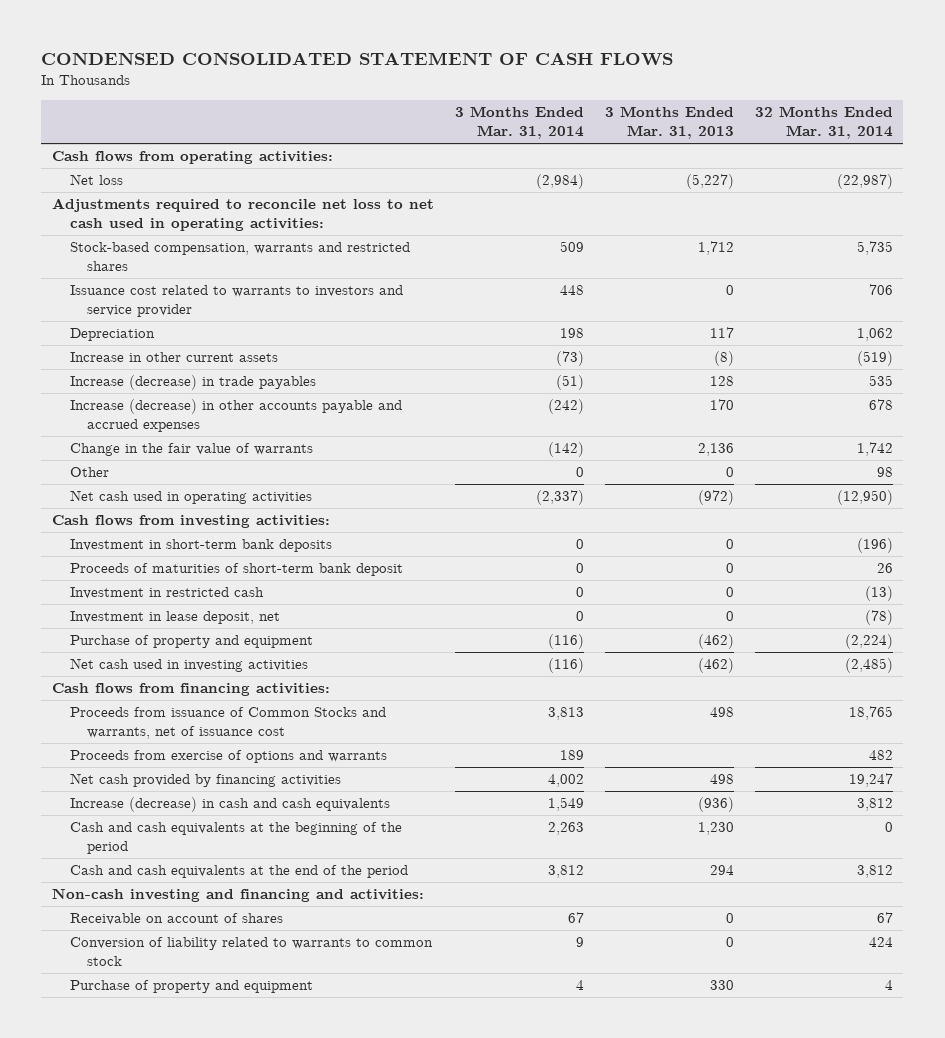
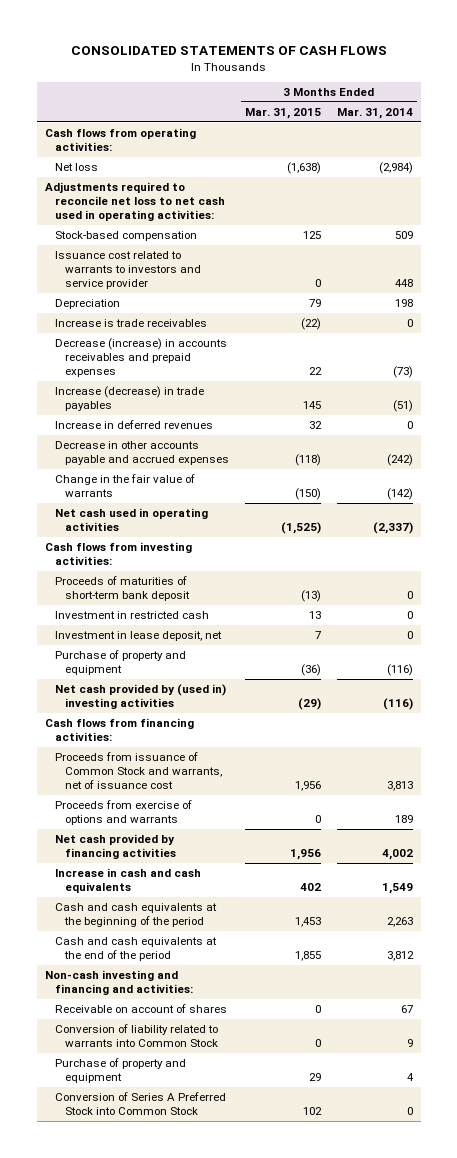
[41,51,674,66] CONDENSED CONSOLIDATED STATEMENT OF CASH FLOWS -> [70,45,387,55] CONSOLIDATED STATEMENTS OF CASH FLOWS
[604,106,734,140] 3 Months Ended Mar. 31, 2013 -> none
[754,106,893,140] 32 Months Ended Mar. 31, 2014 -> none
none -> [245,107,322,119] Mar. 31, 2015
[69,242,410,272] Stock-based compensation, warrants and restricted shares -> none
none -> [55,231,198,242] Stock-based compensation
none -> [55,319,208,328] Increase is trade receivables
[69,352,278,363] Increase in other current assets -> [55,338,228,377] Decrease (increase) in accounts receivables and prepaid expenses
none -> [55,420,214,430] Increase in deferred revenues
[69,399,402,433] Increase (decrease) in other accounts payable and accrued expenses -> [55,441,230,465] Decrease in other accounts payable and accrued expenses
[69,467,109,478] Other -> none
[69,539,332,553] Investment in short-term bank deposits -> none
[69,658,308,673] Net cash used in investing activities -> [55,684,227,709] Net cash provided by (used in) investing activities
[69,707,386,740] Proceeds from issuance of Common Stocks and warrants, net of issuance cost -> [55,752,223,789] Proceeds from issuance of Common Stock and warrants, net of issuance cost
[69,797,390,813] Increase (decrease) in cash and cash equivalents -> [55,868,202,893] Increase in cash and cash equivalents
[69,937,433,967] Conversion of liability related to warrants to common stock -> [55,1024,219,1047] Conversion of liability related to warrants into Common Stock
none -> [55,1092,227,1115] Conversion of Series A Preferred Stock into Common Stock

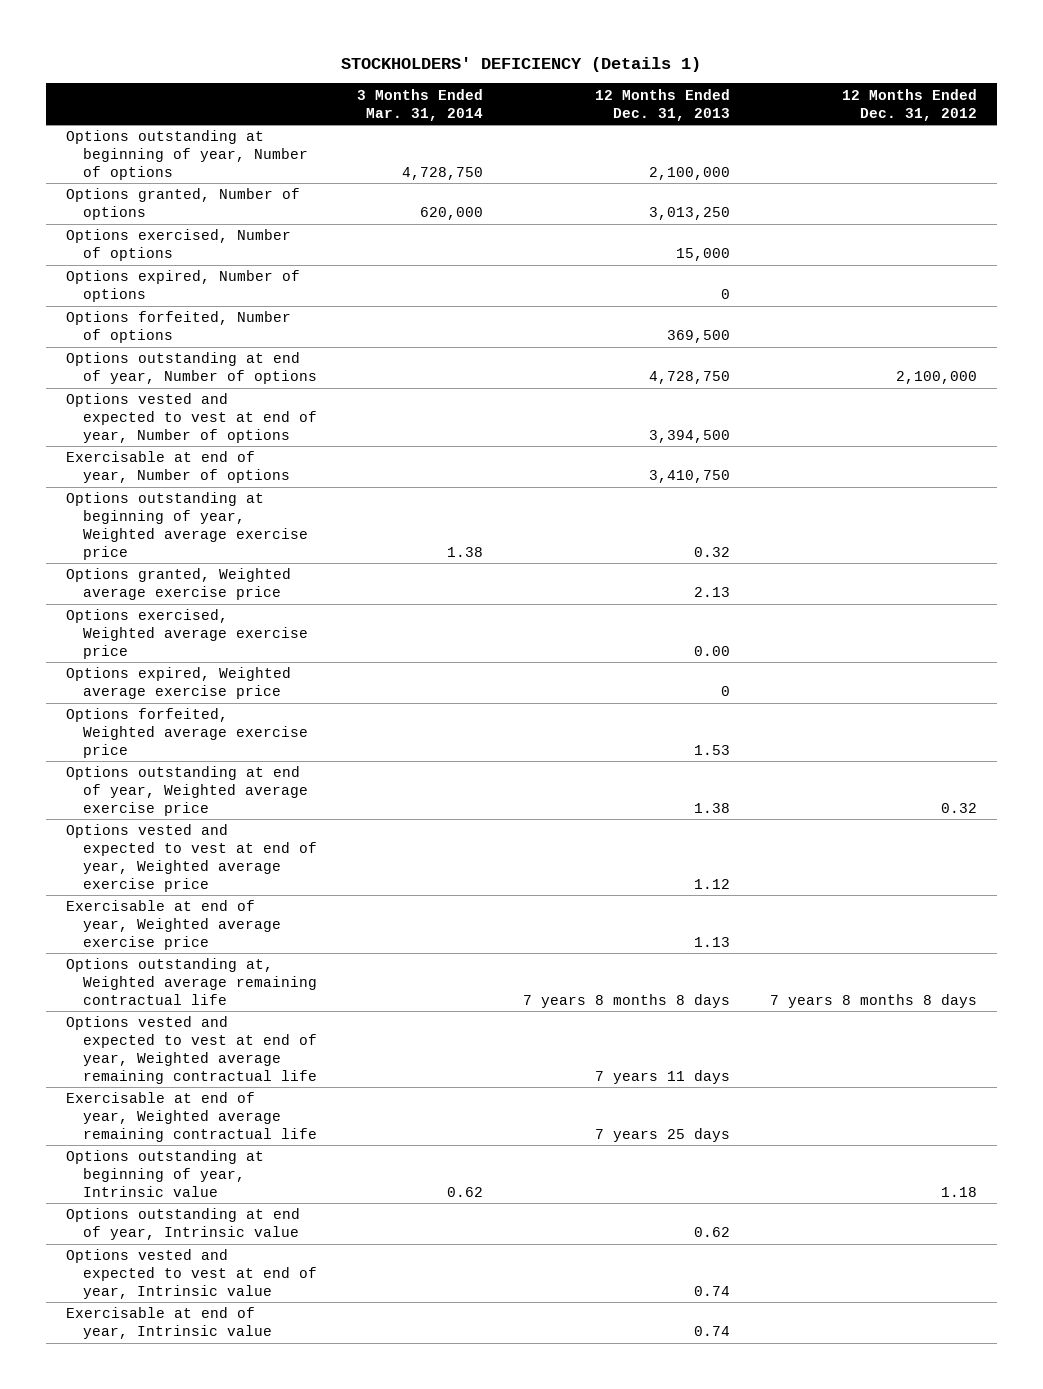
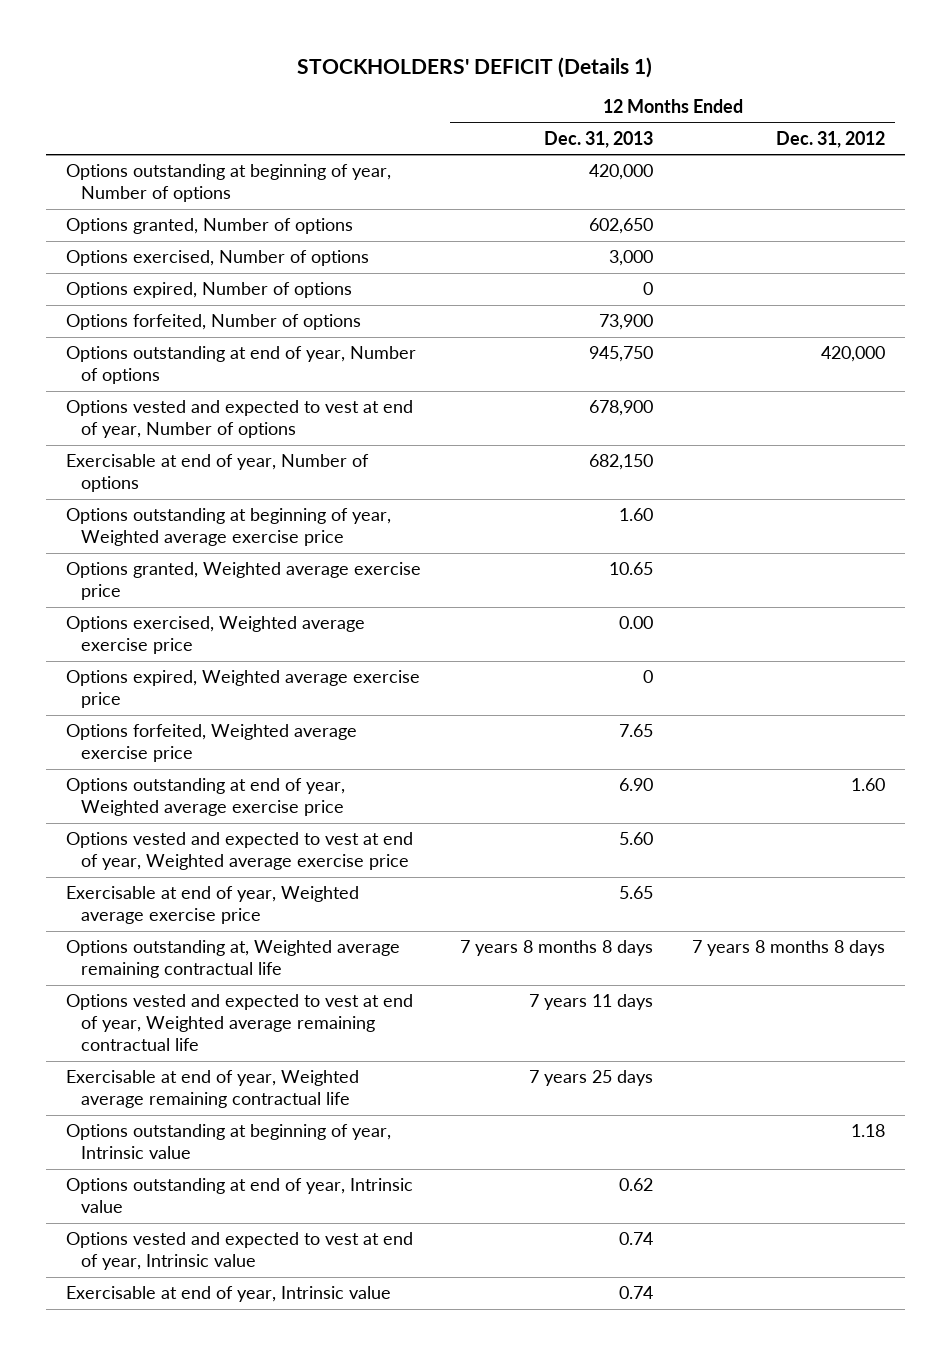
[341,56,702,72] STOCKHOLDERS' DEFICIENCY (Details 1) -> [297,56,653,78] STOCKHOLDERS' DEFICIT (Details 1)
[356,88,483,121] 3 Months Ended Mar. 31, 2014 -> none
[648,166,730,180] 2,100,000 -> [588,164,653,181] 420,000
[648,207,730,221] 3,013,250 -> [588,218,653,235] 602,650
[675,248,730,262] 15,000 -> [608,250,653,267] 3,000
[666,330,730,344] 369,500 -> [598,314,653,331] 73,900
[648,371,730,385] 4,728,750 -> [588,346,653,363] 945,750
[895,371,977,385] 2,100,000 -> [821,346,886,363] 420,000
[648,429,730,443] 3,394,500 -> [588,400,653,417] 678,900
[648,470,730,484] 3,410,750 -> [588,454,653,471] 682,150
[693,546,730,557] 0.32 -> [618,508,653,522] 1.60
[693,587,730,598] 2.13 -> [608,562,653,576] 10.65
[693,744,730,755] 1.53 -> [618,724,653,738] 7.65
[693,802,730,813] 1.38 -> [618,778,653,792] 6.90
[940,802,977,813] 0.32 -> [851,778,886,792] 1.60
[693,878,730,889] 1.12 -> [618,832,653,846] 5.60
[693,936,730,947] 1.13 -> [618,886,653,900] 5.65

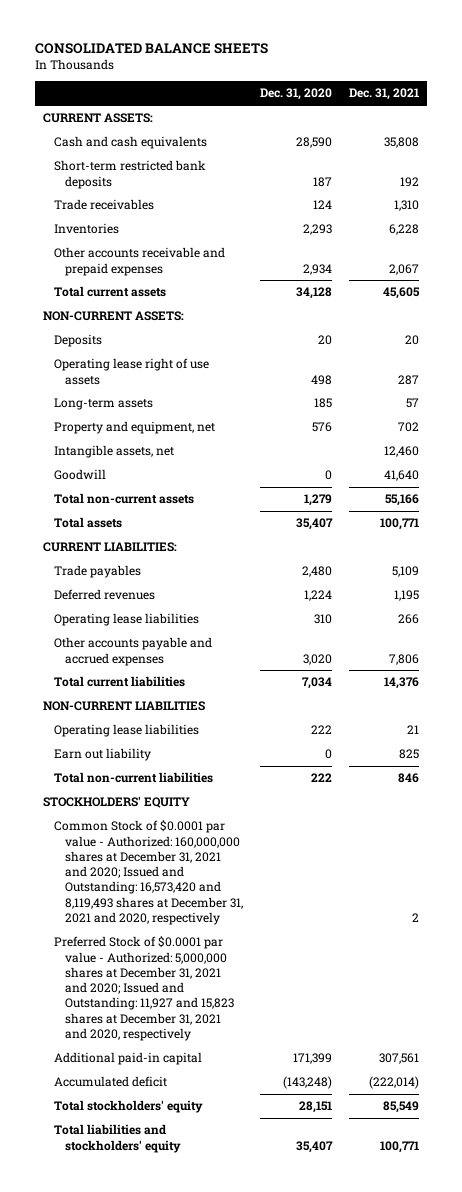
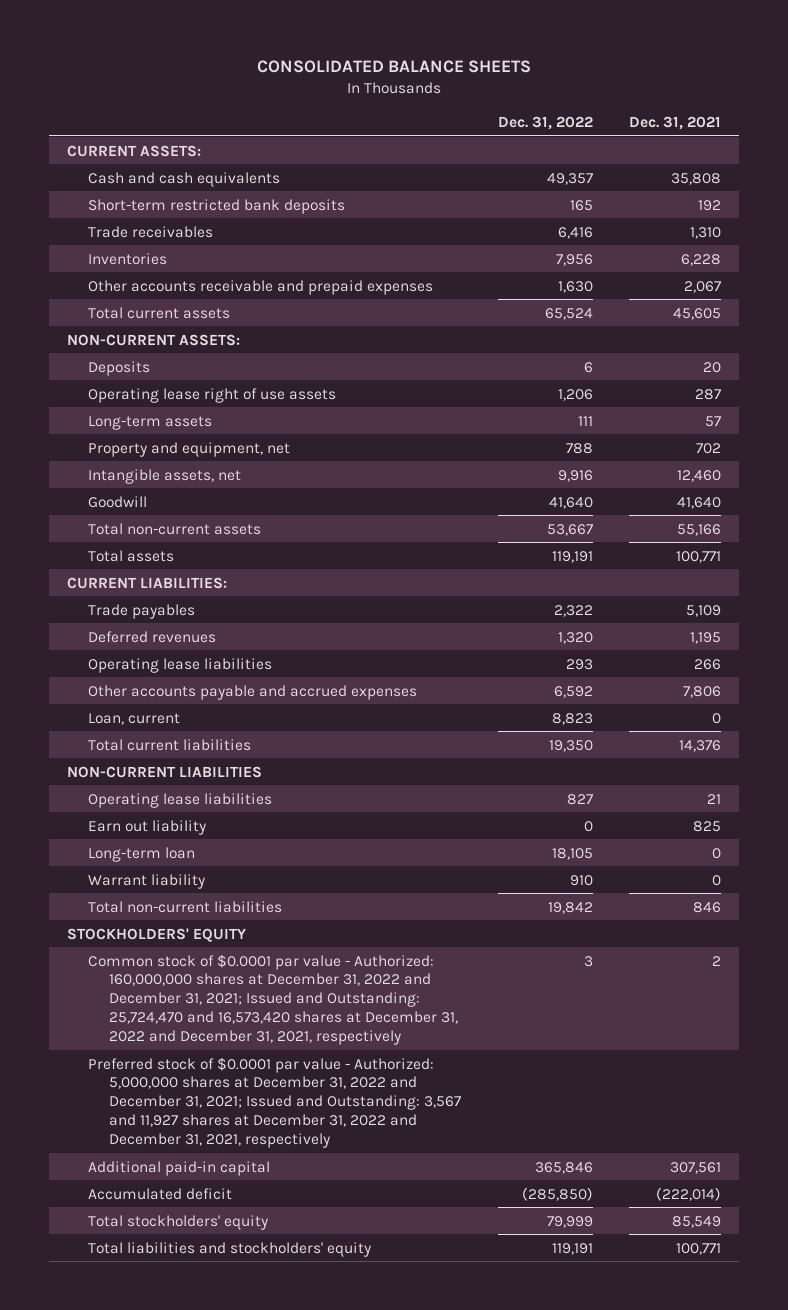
[259,88,332,101] Dec. 31, 2020 -> none
none -> [497,115,593,130] Dec. 31, 2022
none -> [88,712,181,725] Loan, current
none -> [88,846,196,862] Long-term loan
none -> [88,873,206,889] Warrant liability
[54,820,243,925] Common Stock of $0.0001 par value - Authorized: 160,000,000 shares at December 31, 2021 and 2020; Issued and Outstanding: 16,573,420 and 8,119,493 shares at December 31, 2021 and 2020, respectively -> [88,953,459,1046] Common stock of $0.0001 par value - Authorized: 160,000,000 shares at December 31, 2022 and December 31, 2021; Issued and Outstanding: 25,724,470 and 16,573,420 shares at December 31, 2022 and December 31, 2021, respectively
[54,936,234,1041] Preferred Stock of $0.0001 par value - Authorized: 5,000,000 shares at December 31, 2021 and 2020; Issued and Outstanding: 11,927 and 15,823 shares at December 31, 2021 and 2020, respectively -> [88,1056,462,1149] Preferred stock of $0.0001 par value - Authorized: 5,000,000 shares at December 31, 2022 and December 31, 2021; Issued and Outstanding: 3,567 and 11,927 shares at December 31, 2022 and December 31, 2021, respectively

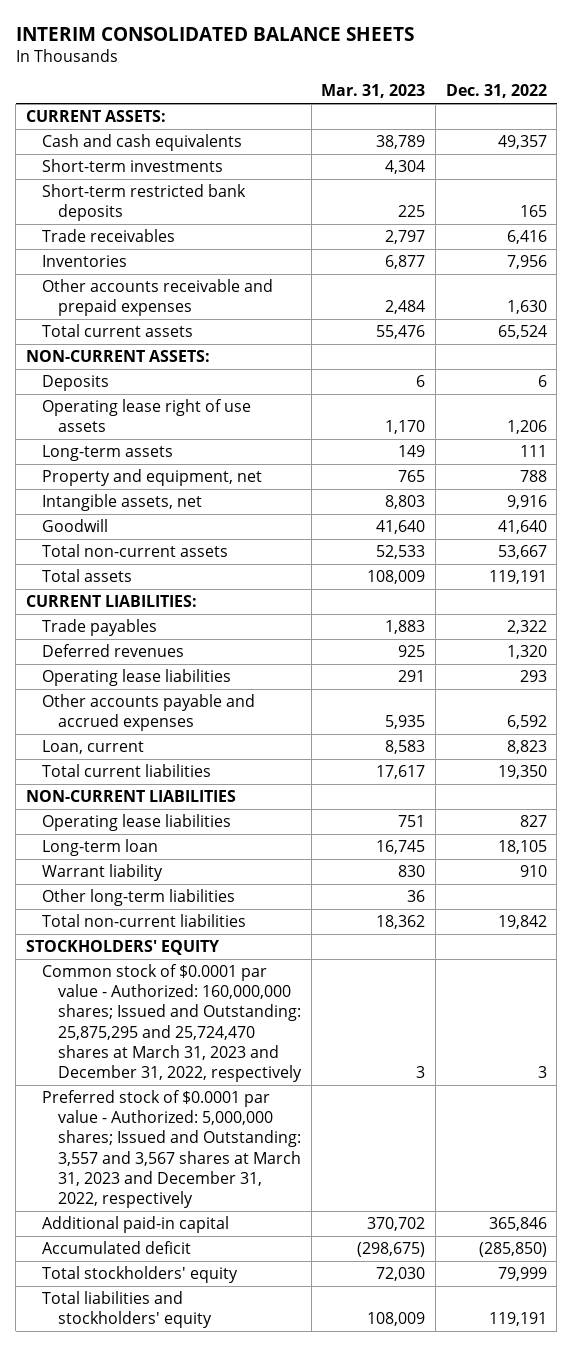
[256,60,531,74] CONSOLIDATED BALANCE SHEETS -> [15,26,414,41] INTERIM CONSOLIDATED BALANCE SHEETS
[629,115,722,130] Dec. 31, 2021 -> none
none -> [321,84,426,99] Mar. 31, 2023
none -> [41,159,223,173] Short-term investments
[88,819,207,835] Earn out liability -> none
none -> [41,889,235,907] Other long-term liabilities
[88,953,459,1046] Common stock of $0.0001 par value - Authorized: 160,000,000 shares at December 31, 2022 and December 31, 2021; Issued and Outstanding: 25,724,470 and 16,573,420 shares at December 31, 2022 and December 31, 2021, respectively -> [41,964,302,1083] Common stock of $0.0001 par value - Authorized: 160,000,000 shares; Issued and Outstanding: 25,875,295 and 25,724,470 shares at March 31, 2023 and December 31, 2022, respectively
[88,1056,462,1149] Preferred stock of $0.0001 par value - Authorized: 5,000,000 shares at December 31, 2022 and December 31, 2021; Issued and Outstanding: 3,567 and 11,927 shares at December 31, 2022 and December 31, 2021, respectively -> [41,1090,301,1209] Preferred stock of $0.0001 par value - Authorized: 5,000,000 shares; Issued and Outstanding: 3,557 and 3,567 shares at March 31, 2023 and December 31, 2022, respectively

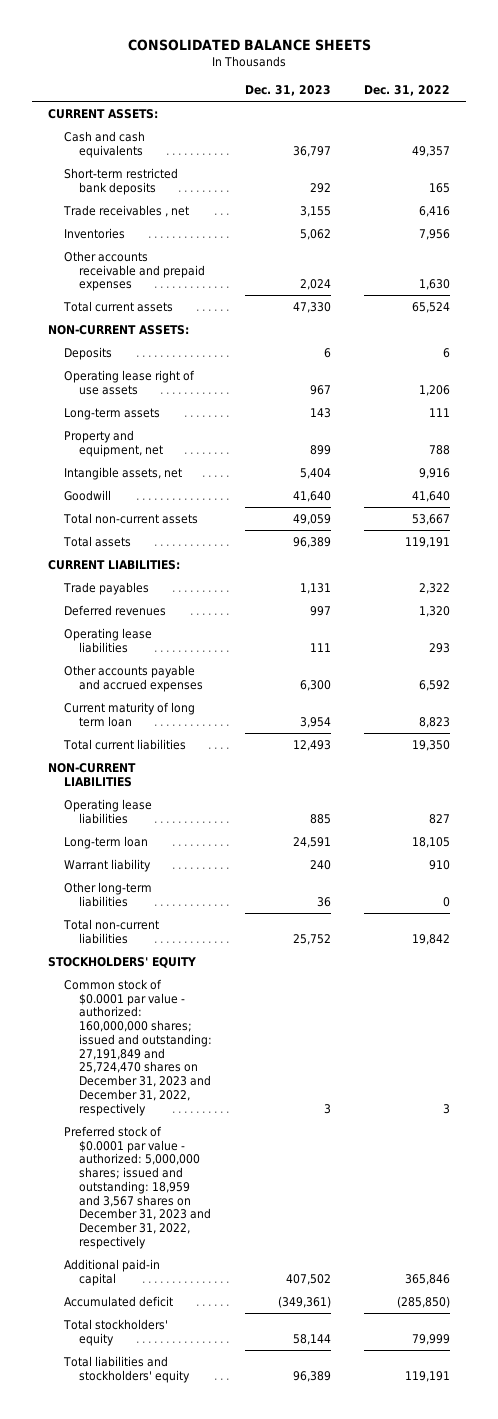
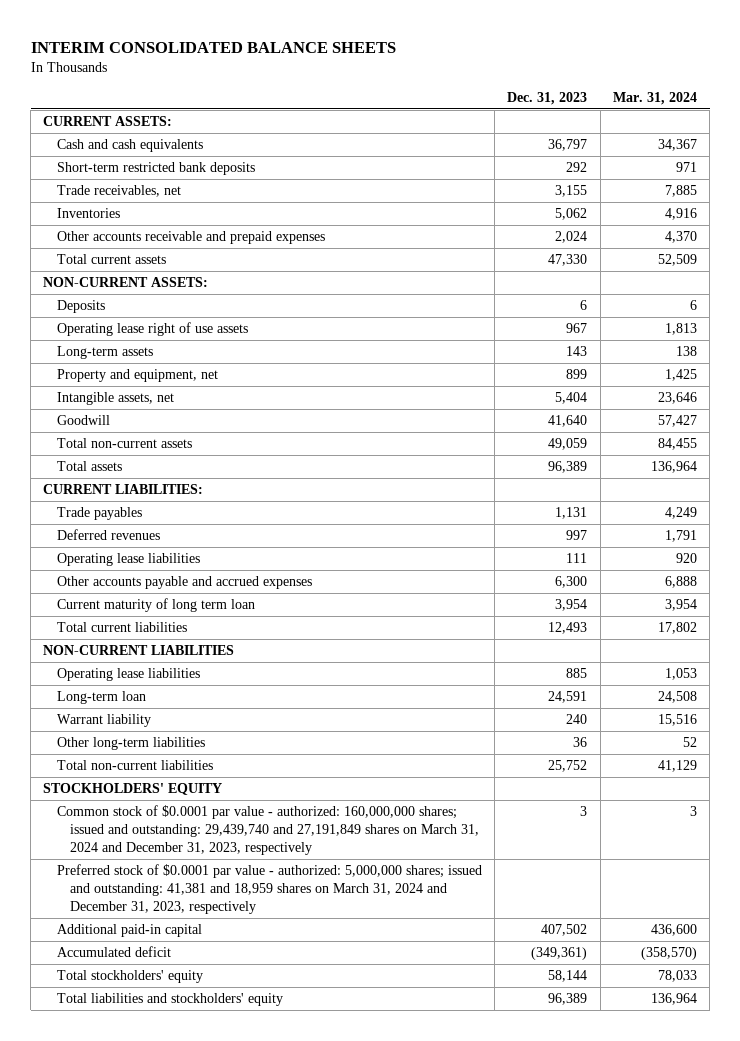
[128,39,372,52] CONSOLIDATED BALANCE SHEETS -> [30,41,396,53] INTERIM CONSOLIDATED BALANCE SHEETS
[363,85,450,97] Dec. 31, 2022 -> none
none -> [612,91,697,105] Mar. 31, 2024
[62,204,189,217] Trade receivables , net -> [56,184,181,197] Trade receivables, net
[63,978,213,1116] Common stock of $0.0001 par value - authorized: 160,000,000 shares; issued and outstanding: 27,191,849 and 25,724,470 shares on December 31, 2023 and December 31, 2022, respectively -> [56,804,480,855] Common stock of $0.0001 par value - authorized: 160,000,000 shares; issued and outstanding: 29,439,740 and 27,191,849 shares on March 31, 2024 and December 31, 2023, respectively
[63,1125,212,1249] Preferred stock of $0.0001 par value - authorized: 5,000,000 shares; issued and outstanding: 18,959 and 3,567 shares on December 31, 2023 and December 31, 2022, respectively -> [56,863,482,914] Preferred stock of $0.0001 par value - authorized: 5,000,000 shares; issued and outstanding: 41,381 and 18,959 shares on March 31, 2024 and December 31, 2023, respectively

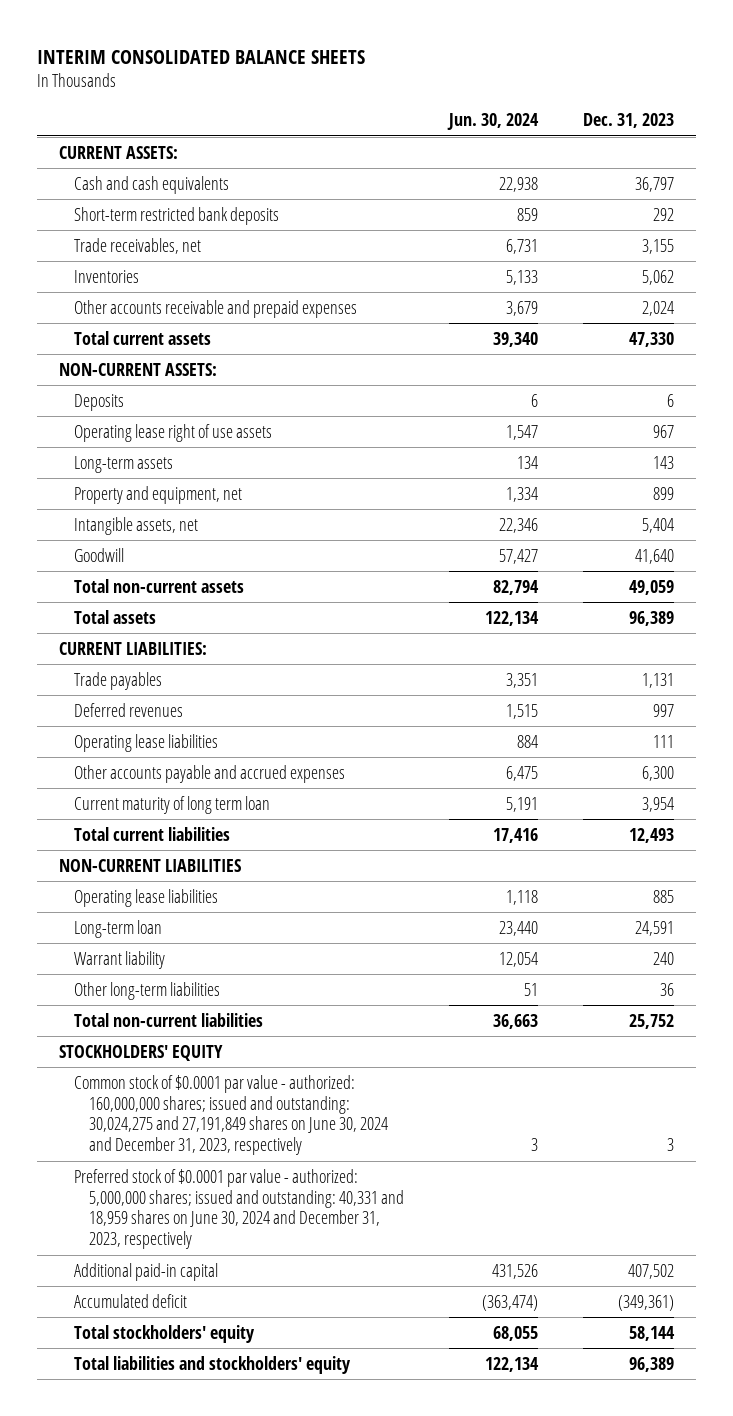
[612,91,697,105] Mar. 31, 2024 -> none
none -> [446,113,539,131] Jun. 30, 2024
[56,804,480,855] Common stock of $0.0001 par value - authorized: 160,000,000 shares; issued and outstanding: 29,439,740 and 27,191,849 shares on March 31, 2024 and December 31, 2023, respectively -> [74,1074,389,1156] Common stock of $0.0001 par value - authorized: 160,000,000 shares; issued and outstanding: 30,024,275 and 27,191,849 shares on June 30, 2024 and December 31, 2023, respectively
[56,863,482,914] Preferred stock of $0.0001 par value - authorized: 5,000,000 shares; issued and outstanding: 41,381 and 18,959 shares on March 31, 2024 and December 31, 2023, respectively -> [74,1168,405,1250] Preferred stock of $0.0001 par value - authorized: 5,000,000 shares; issued and outstanding: 40,331 and 18,959 shares on June 30, 2024 and December 31, 2023, respectively

